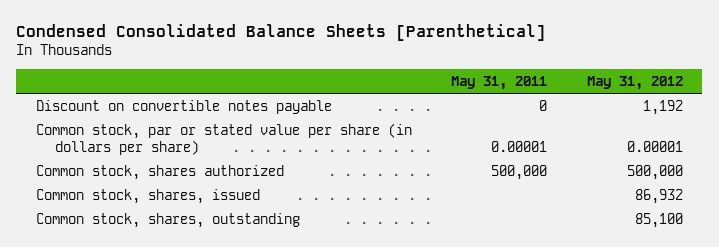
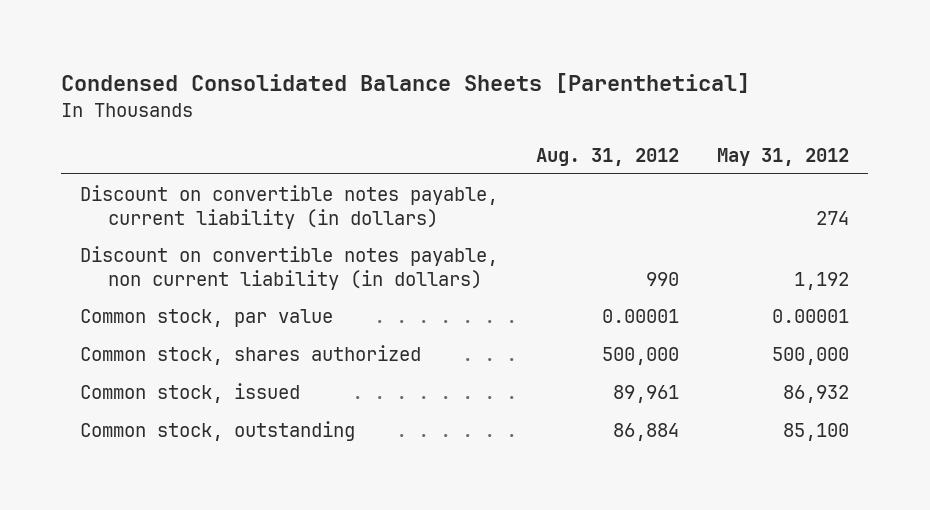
[451,75,548,90] May 31, 2011 -> none
none -> [536,147,680,166] Aug. 31, 2012
none -> [80,184,499,229] Discount on convertible notes payable, current liability (in dollars)
[35,99,332,114] Discount on convertible notes payable -> [80,245,499,290] Discount on convertible notes payable, non current liability (in dollars)
[35,122,412,156] Common stock, par or stated value per share (in dollars per share) -> [80,308,334,327] Common stock, par value
[35,188,260,204] Common stock, shares, issued -> [80,382,301,403] Common stock, issued
[35,212,300,228] Common stock, shares, outstanding -> [80,420,356,441] Common stock, outstanding

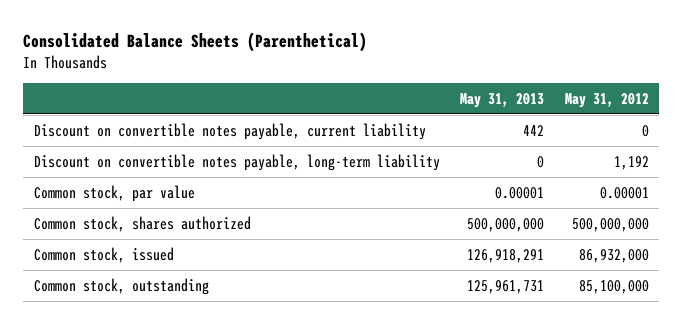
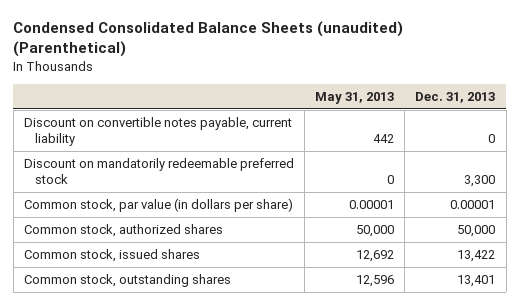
[23,32,368,53] Consolidated Balance Sheets (Parenthetical) -> [13,21,404,58] Condensed Consolidated Balance Sheets (unaudited) (Parenthetical)
[565,92,650,108] May 31, 2012 -> none
none -> [415,91,496,103] Dec. 31, 2013
[33,153,440,171] Discount on convertible notes payable, long-term liability -> none
none -> [23,158,294,185] Discount on mandatorily redeemable preferred stock
[33,184,195,202] Common stock, par value -> [23,198,293,213] Common stock, par value (in dollars per share)
[33,215,251,232] Common stock, shares authorized -> [23,224,223,238] Common stock, authorized shares
[467,217,545,232] 500,000,000 -> [356,225,395,238] 50,000
[33,246,174,263] Common stock, issued -> [23,249,200,263] Common stock, issued shares
[467,248,545,263] 126,918,291 -> [356,250,395,263] 12,692
[33,277,209,295] Common stock, outstanding -> [23,274,231,288] Common stock, outstanding shares
[467,279,545,294] 125,961,731 -> [356,275,395,288] 12,596

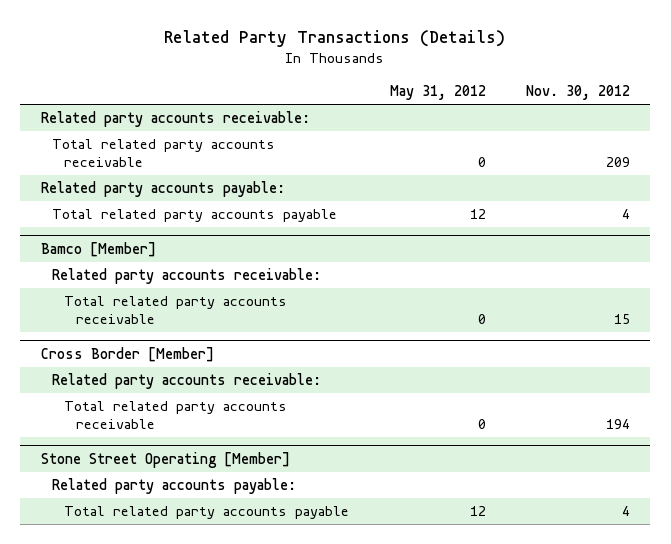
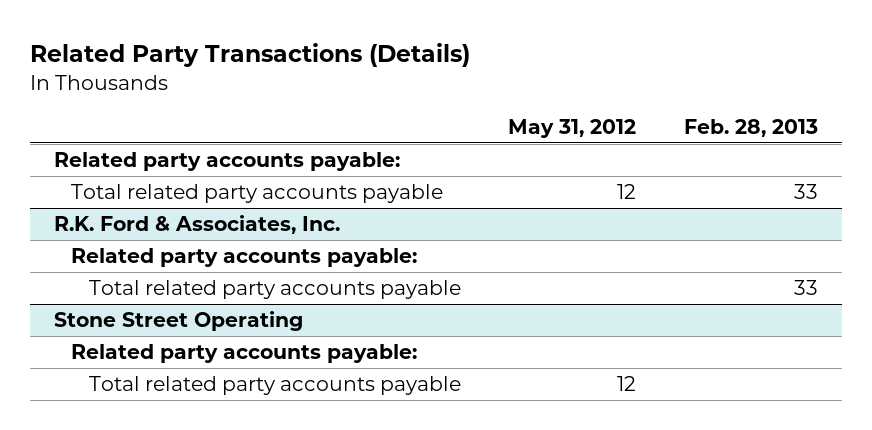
[526,85,631,101] Nov. 30, 2012 -> none
none -> [683,118,818,137] Feb. 28, 2013
[40,111,310,128] Related party accounts receivable: -> none
[52,139,276,168] Total related party accounts receivable -> none
[40,242,156,258] Bamco [Member] -> none
[52,268,322,285] Related party accounts receivable: -> none
[64,296,288,325] Total related party accounts receivable -> none
[40,347,214,363] Cross Border [Member] -> none
[52,373,322,390] Related party accounts receivable: -> none
[64,401,288,430] Total related party accounts receivable -> none
[40,452,290,469] Stone Street Operating [Member] -> none
none -> [53,215,340,235] R.K. Ford & Associates, Inc.
none -> [88,280,461,300] Total related party accounts payable
none -> [53,311,303,332] Stone Street Operating
none -> [71,344,418,364] Related party accounts payable:

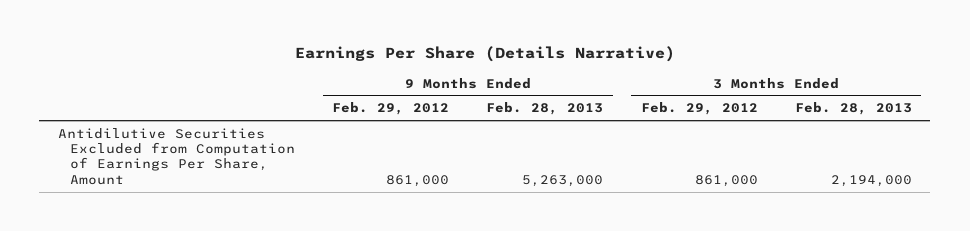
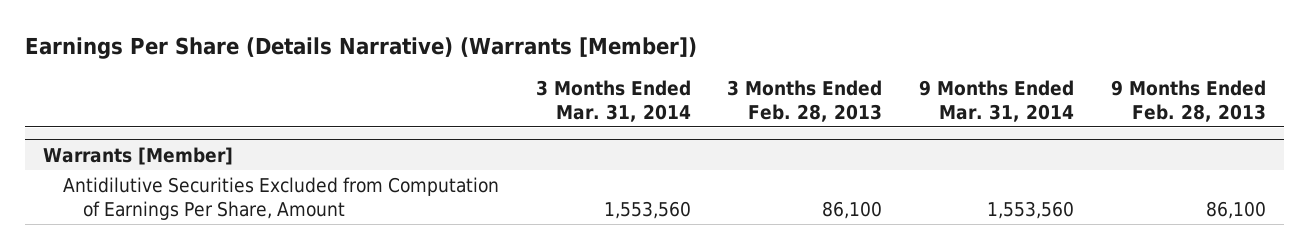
[294,46,675,63] Earnings Per Share (Details Narrative) -> [25,37,698,60] Earnings Per Share (Details Narrative) (Warrants [Member])
[331,102,449,116] Feb. 29, 2012 -> none
[640,102,758,116] Feb. 29, 2012 -> none
none -> [535,80,691,122] 3 Months Ended Mar. 31, 2014
none -> [918,80,1074,122] 9 Months Ended Mar. 31, 2014
none -> [43,146,234,165] Warrants [Member]
[522,174,604,187] 5,263,000 -> [1205,200,1266,219] 86,100
[830,174,912,187] 2,194,000 -> [822,200,883,219] 86,100

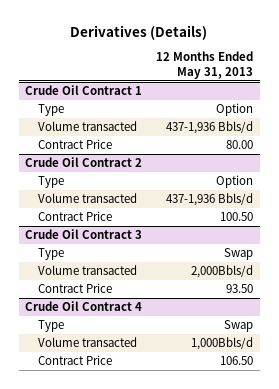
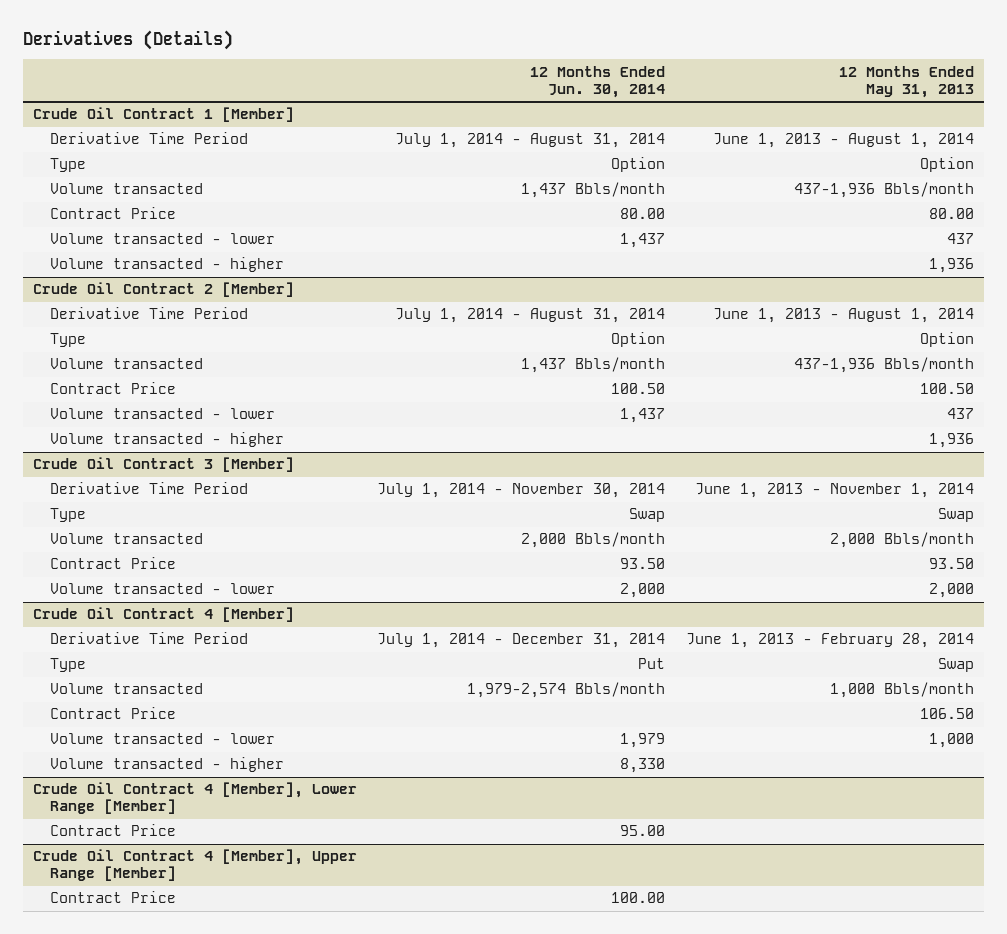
none -> [530,65,666,98] 12 Months Ended Jun. 30, 2014
[25,85,143,96] Crude Oil Contract 1 -> [32,107,294,123] Crude Oil Contract 1 [Member]
none -> [49,132,248,145] Derivative Time Period
[166,121,254,135] 437-1,936 Bbls/d -> [793,182,974,199] 437-1,936 Bbls/month
none -> [49,233,275,245] Volume transacted - lower
none -> [49,257,284,273] Volume transacted - higher
[25,157,143,168] Crude Oil Contract 2 -> [32,282,294,298] Crude Oil Contract 2 [Member]
none -> [49,307,248,320] Derivative Time Period
[166,193,254,207] 437-1,936 Bbls/d -> [793,357,974,374] 437-1,936 Bbls/month
none -> [49,408,275,420] Volume transacted - lower
none -> [49,432,284,448] Volume transacted - higher
[25,229,143,240] Crude Oil Contract 3 -> [32,457,294,473] Crude Oil Contract 3 [Member]
none -> [49,482,248,495] Derivative Time Period
[191,265,254,279] 2,000Bbls/d -> [829,532,974,549] 2,000 Bbls/month
none -> [49,583,275,595] Volume transacted - lower
[25,301,143,312] Crude Oil Contract 4 -> [32,607,294,623] Crude Oil Contract 4 [Member]
none -> [49,632,248,645] Derivative Time Period
[191,337,254,351] 1,000Bbls/d -> [829,682,974,699] 1,000 Bbls/month
none -> [49,733,275,745] Volume transacted - lower
none -> [49,757,284,773] Volume transacted - higher
none -> [32,782,357,815] Crude Oil Contract 4 [Member], Lower Range [Member]
none -> [49,824,176,837] Contract Price
none -> [32,849,357,882] Crude Oil Contract 4 [Member], Upper Range [Member]
none -> [49,891,176,904] Contract Price

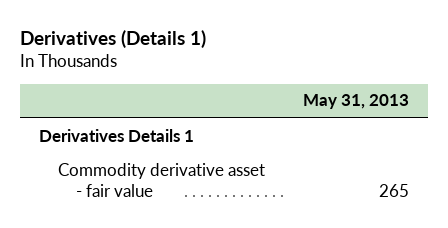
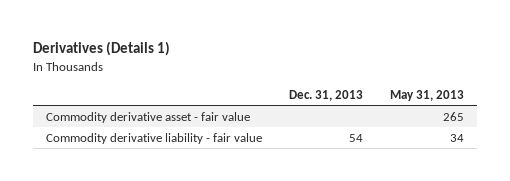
none -> [288,90,363,102] Dec. 31, 2013
[39,128,195,142] Derivatives Details 1 -> none
none -> [46,132,263,144] Commodity derivative liability - fair value

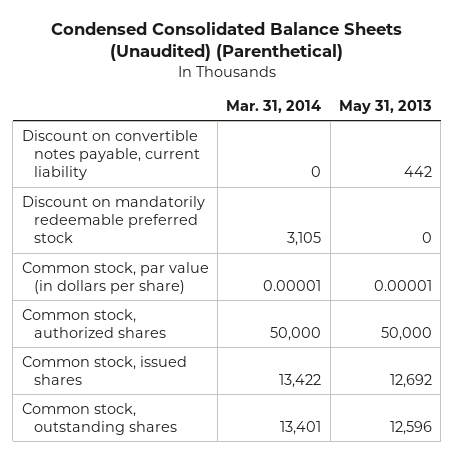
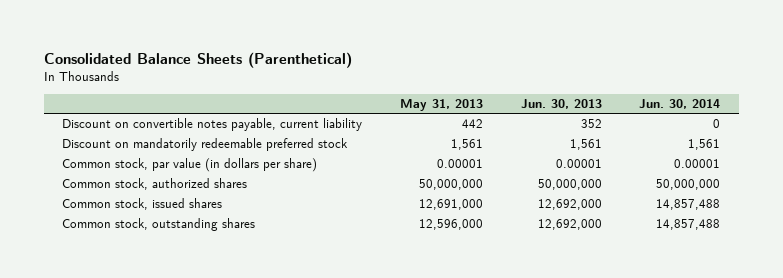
[50,22,402,62] Condensed Consolidated Balance Sheets (Unaudited) (Parenthetical) -> [43,51,352,68] Consolidated Balance Sheets (Parenthetical)
[226,99,322,113] Mar. 31, 2014 -> none
none -> [520,99,602,110] Jun. 30, 2013
none -> [639,99,721,110] Jun. 30, 2014
[421,232,432,244] 0 -> [450,139,483,151] 1,561
[380,326,432,341] 50,000 -> [418,179,483,191] 50,000,000
[389,373,432,388] 12,692 -> [418,199,483,211] 12,691,000
[389,420,432,435] 12,596 -> [418,219,483,231] 12,596,000

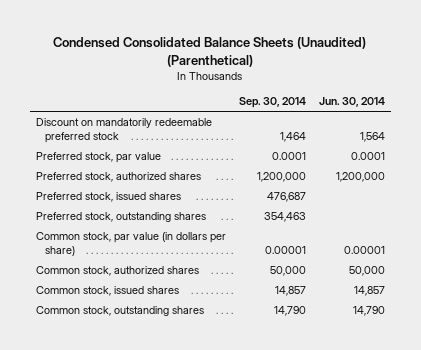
[43,51,352,68] Consolidated Balance Sheets (Parenthetical) -> [53,37,367,67] Condensed Consolidated Balance Sheets (Unaudited) (Parenthetical)
[399,99,483,112] May 31, 2013 -> none
[520,99,602,110] Jun. 30, 2013 -> none
none -> [238,97,306,109] Sep. 30, 2014
[62,118,363,132] Discount on convertible notes payable, current liability -> none
[688,139,721,151] 1,561 -> [359,132,385,143] 1,564
none -> [36,152,162,164] Preferred stock, par value
none -> [36,172,202,183] Preferred stock, authorized shares
none -> [36,192,182,203] Preferred stock, issued shares
none -> [36,212,207,223] Preferred stock, outstanding shares
[656,179,721,191] 50,000,000 -> [348,266,385,277] 50,000
[656,199,721,211] 14,857,488 -> [353,286,385,297] 14,857
[656,219,721,231] 14,857,488 -> [352,306,385,317] 14,790

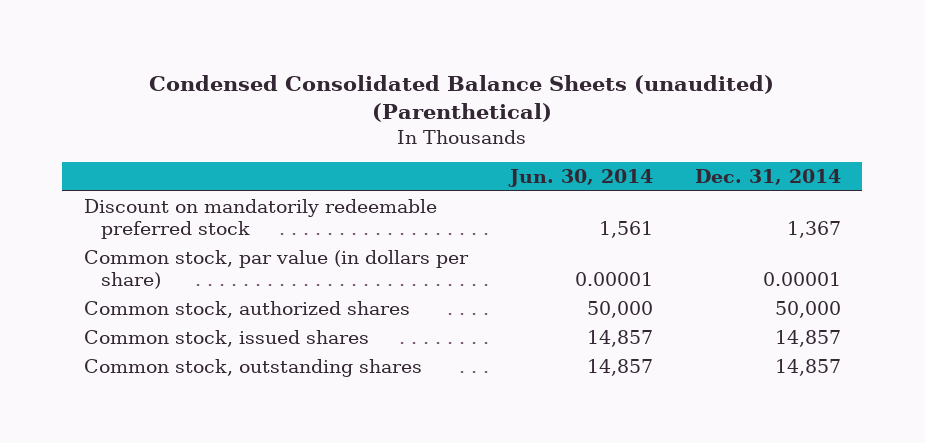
[53,37,367,67] Condensed Consolidated Balance Sheets (Unaudited) (Parenthetical) -> [149,74,775,123] Condensed Consolidated Balance Sheets (unaudited) (Parenthetical)
[238,97,306,109] Sep. 30, 2014 -> none
none -> [695,169,842,186] Dec. 31, 2014
[36,152,162,164] Preferred stock, par value -> none
[36,172,202,183] Preferred stock, authorized shares -> none
[36,192,182,203] Preferred stock, issued shares -> none
[36,212,207,223] Preferred stock, outstanding shares -> none
[359,132,385,143] 1,564 -> [598,220,653,238] 1,561
[352,306,385,317] 14,790 -> [586,359,653,377] 14,857

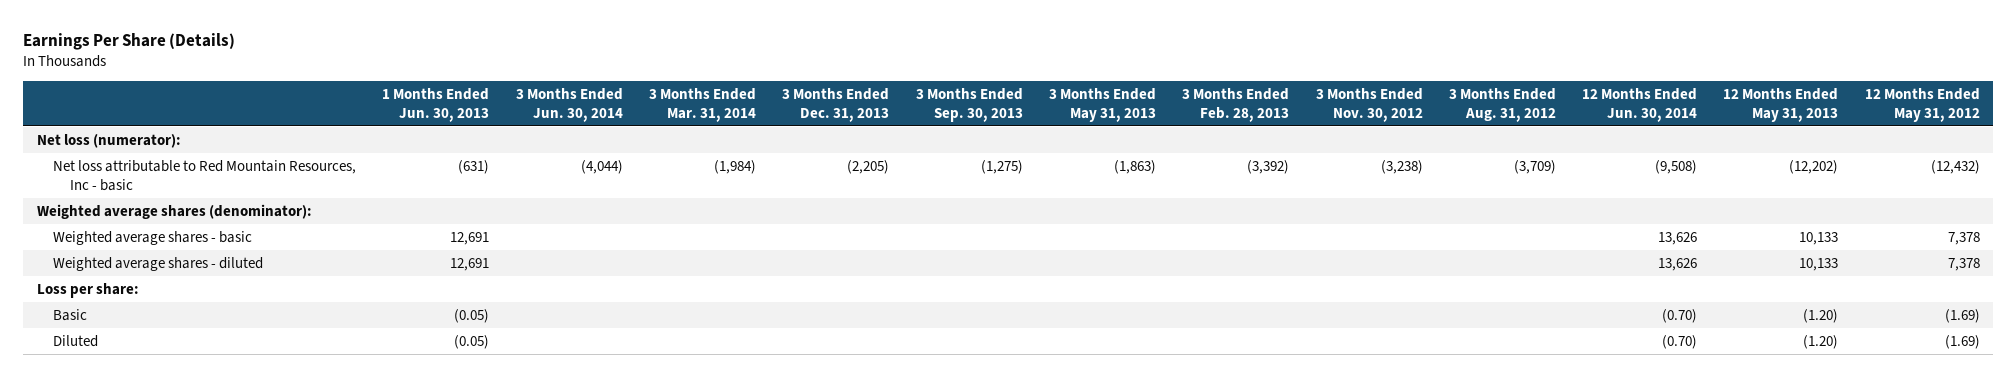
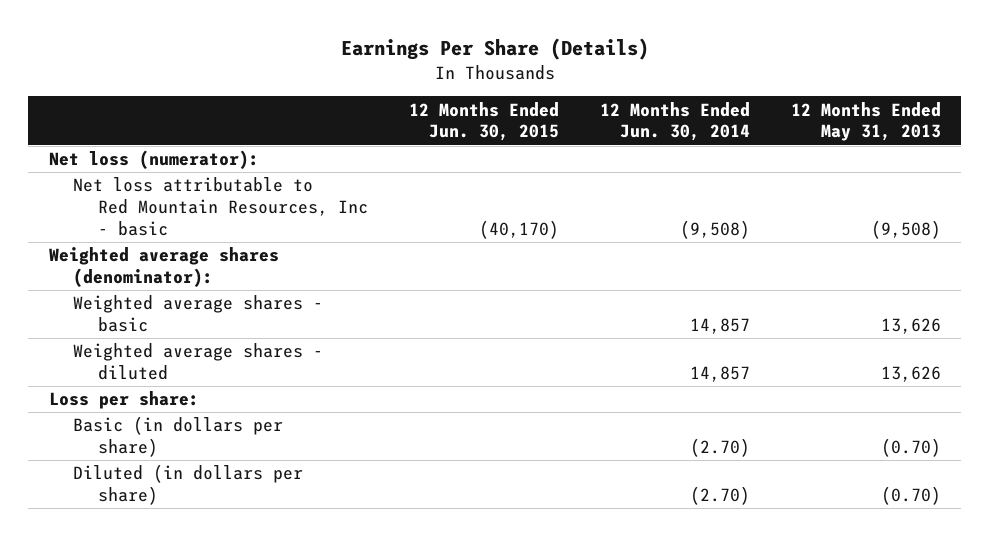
[382,87,490,122] 1 Months Ended Jun. 30, 2013 -> none
[515,87,623,122] 3 Months Ended Jun. 30, 2014 -> none
[649,87,757,122] 3 Months Ended Mar. 31, 2014 -> none
[782,87,890,122] 3 Months Ended Dec. 31, 2013 -> none
[915,87,1023,122] 3 Months Ended Sep. 30, 2013 -> none
[1048,87,1156,122] 3 Months Ended May 31, 2013 -> none
[1182,87,1290,122] 3 Months Ended Feb. 28, 2013 -> none
[1315,87,1423,122] 3 Months Ended Nov. 30, 2012 -> none
[1448,87,1556,122] 3 Months Ended Aug. 31, 2012 -> none
[1864,87,1980,122] 12 Months Ended May 31, 2012 -> none
none -> [408,101,559,142] 12 Months Ended Jun. 30, 2015
[1789,159,1839,174] (12,202) -> [870,220,941,240] (9,508)
[1658,231,1698,245] 13,626 -> [689,318,750,335] 14,857
[1799,231,1839,245] 10,133 -> [880,318,941,335] 13,626
[1658,257,1698,271] 13,626 -> [689,366,750,383] 14,857
[1799,257,1839,271] 10,133 -> [880,366,941,383] 13,626
[53,308,88,321] Basic -> [73,416,284,458] Basic (in dollars per share)
[1662,308,1698,323] (0.70) -> [689,438,750,458] (2.70)
[1803,308,1839,323] (1.20) -> [880,438,941,458] (0.70)
[53,334,99,347] Diluted -> [73,464,304,506] Diluted (in dollars per share)
[1662,334,1698,349] (0.70) -> [689,486,750,506] (2.70)
[1803,334,1839,349] (1.20) -> [880,486,941,506] (0.70)

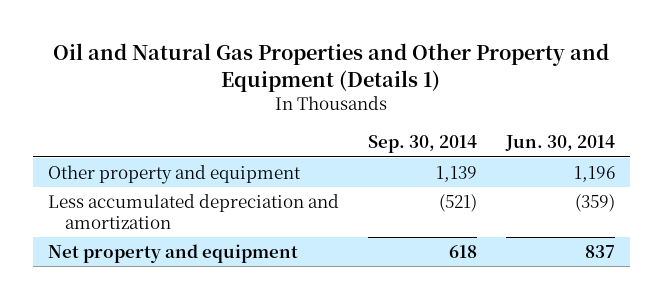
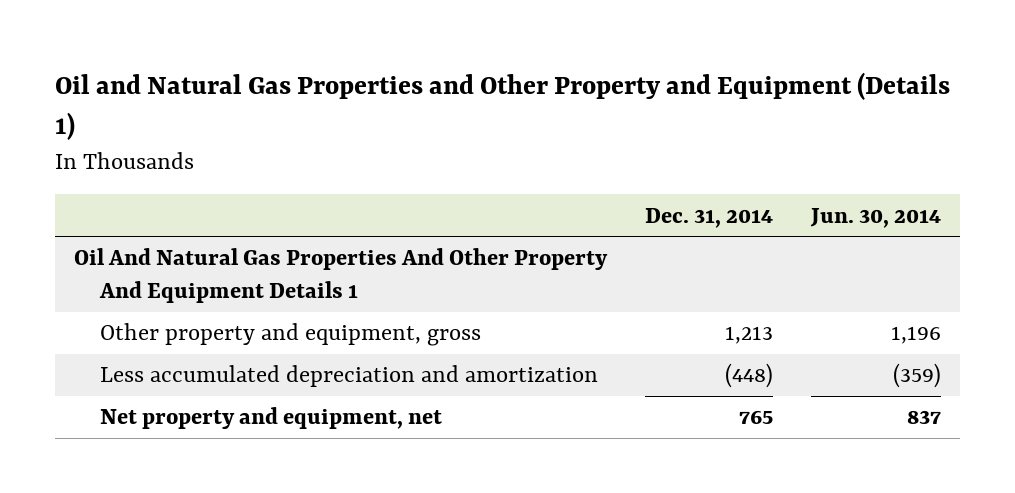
[367,135,477,154] Sep. 30, 2014 -> none
none -> [645,207,774,228] Dec. 31, 2014
none -> [73,248,608,304] Oil And Natural Gas Properties And Other Property And Equipment Details 1
[47,164,301,184] Other property and equipment -> [100,323,482,347] Other property and equipment, gross
[47,243,298,263] Net property and equipment -> [100,407,443,430] Net property and equipment, net

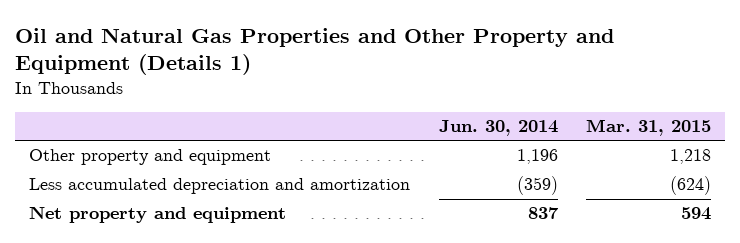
[645,207,774,228] Dec. 31, 2014 -> none
none -> [586,119,712,137] Mar. 31, 2015
[73,248,608,304] Oil And Natural Gas Properties And Other Property And Equipment Details 1 -> none
[100,323,482,347] Other property and equipment, gross -> [29,149,272,166] Other property and equipment
[100,407,443,430] Net property and equipment, net -> [29,206,287,224] Net property and equipment

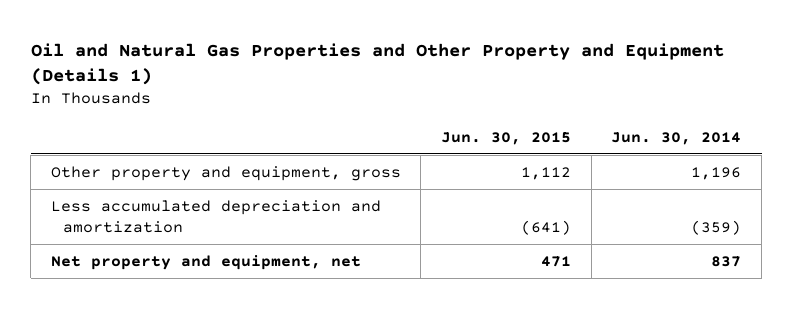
[586,119,712,137] Mar. 31, 2015 -> none
none -> [441,131,572,145] Jun. 30, 2015
[29,149,272,166] Other property and equipment -> [50,165,401,181] Other property and equipment, gross
[29,206,287,224] Net property and equipment -> [50,254,361,270] Net property and equipment, net

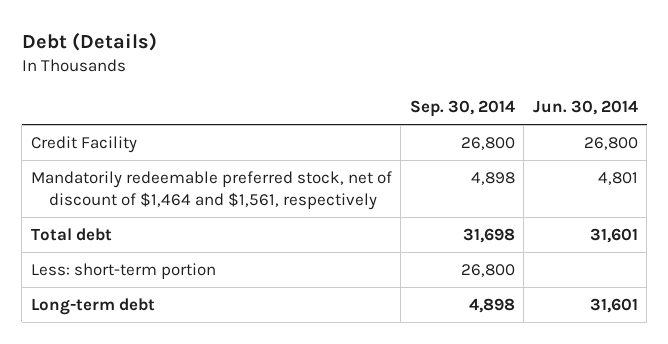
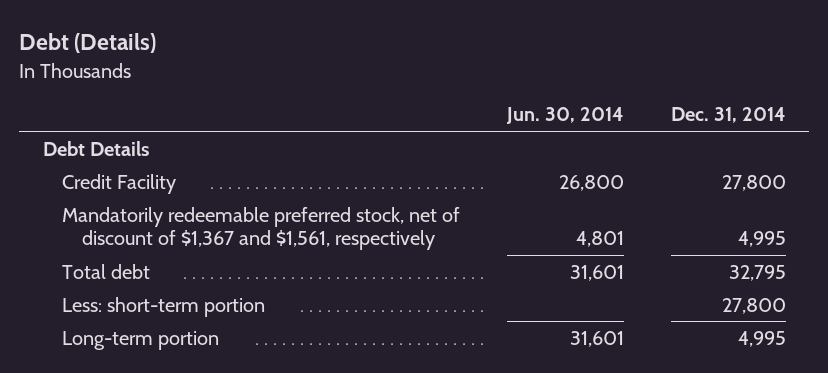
[409,99,515,117] Sep. 30, 2014 -> none
none -> [670,107,786,124] Dec. 31, 2014
none -> [42,140,149,156] Debt Details
[30,171,392,210] Mandatorily redeemable preferred stock, net of discount of $1,464 and $1,561, respectively -> [62,206,461,251] Mandatorily redeemable preferred stock, net of discount of $1,367 and $1,561, respectively
[30,298,155,316] Long-term debt -> [62,330,220,350] Long-term portion

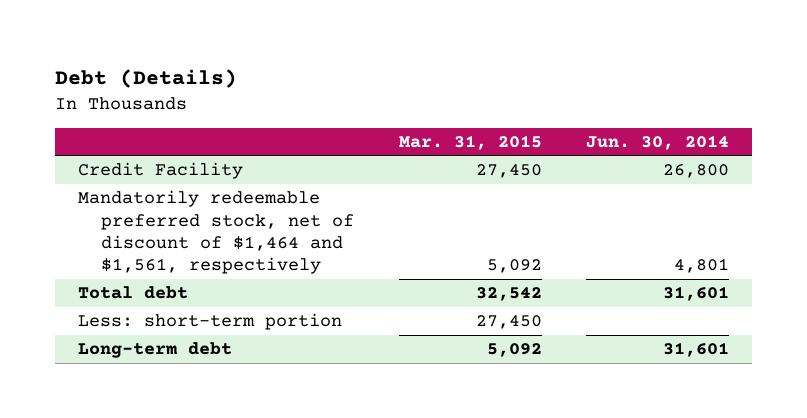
[670,107,786,124] Dec. 31, 2014 -> none
none -> [398,134,542,150] Mar. 31, 2015
[42,140,149,156] Debt Details -> none
[62,206,461,251] Mandatorily redeemable preferred stock, net of discount of $1,367 and $1,561, respectively -> [77,190,354,275] Mandatorily redeemable preferred stock, net of discount of $1,464 and $1,561, respectively
[62,330,220,350] Long-term portion -> [77,342,232,359] Long-term debt

